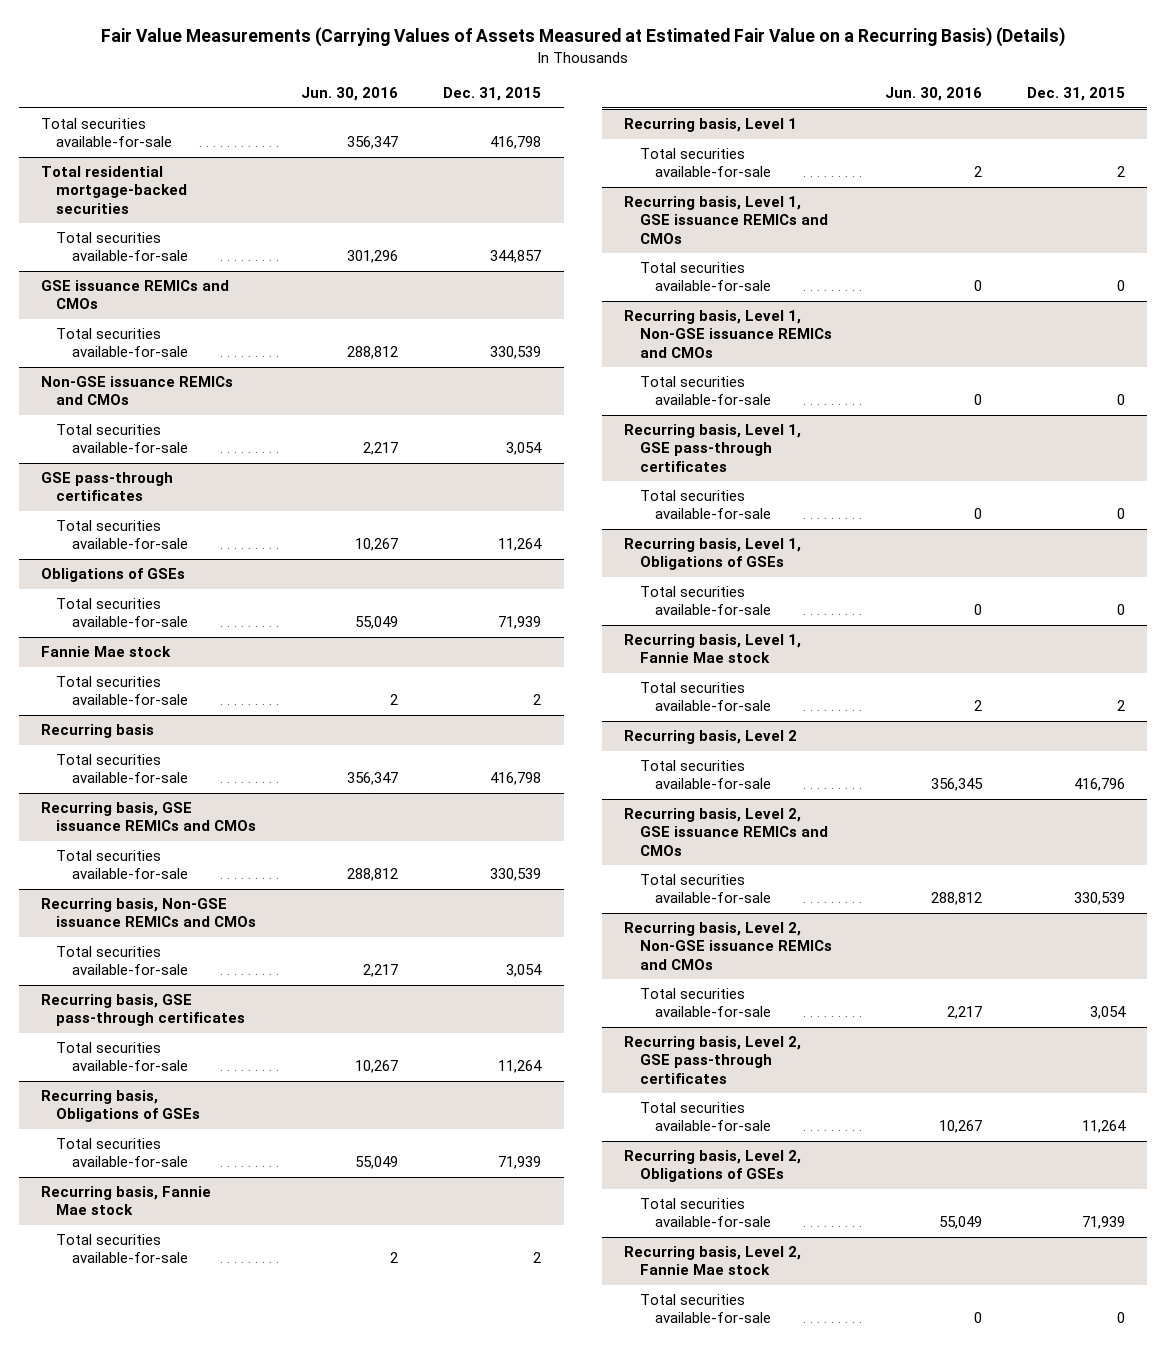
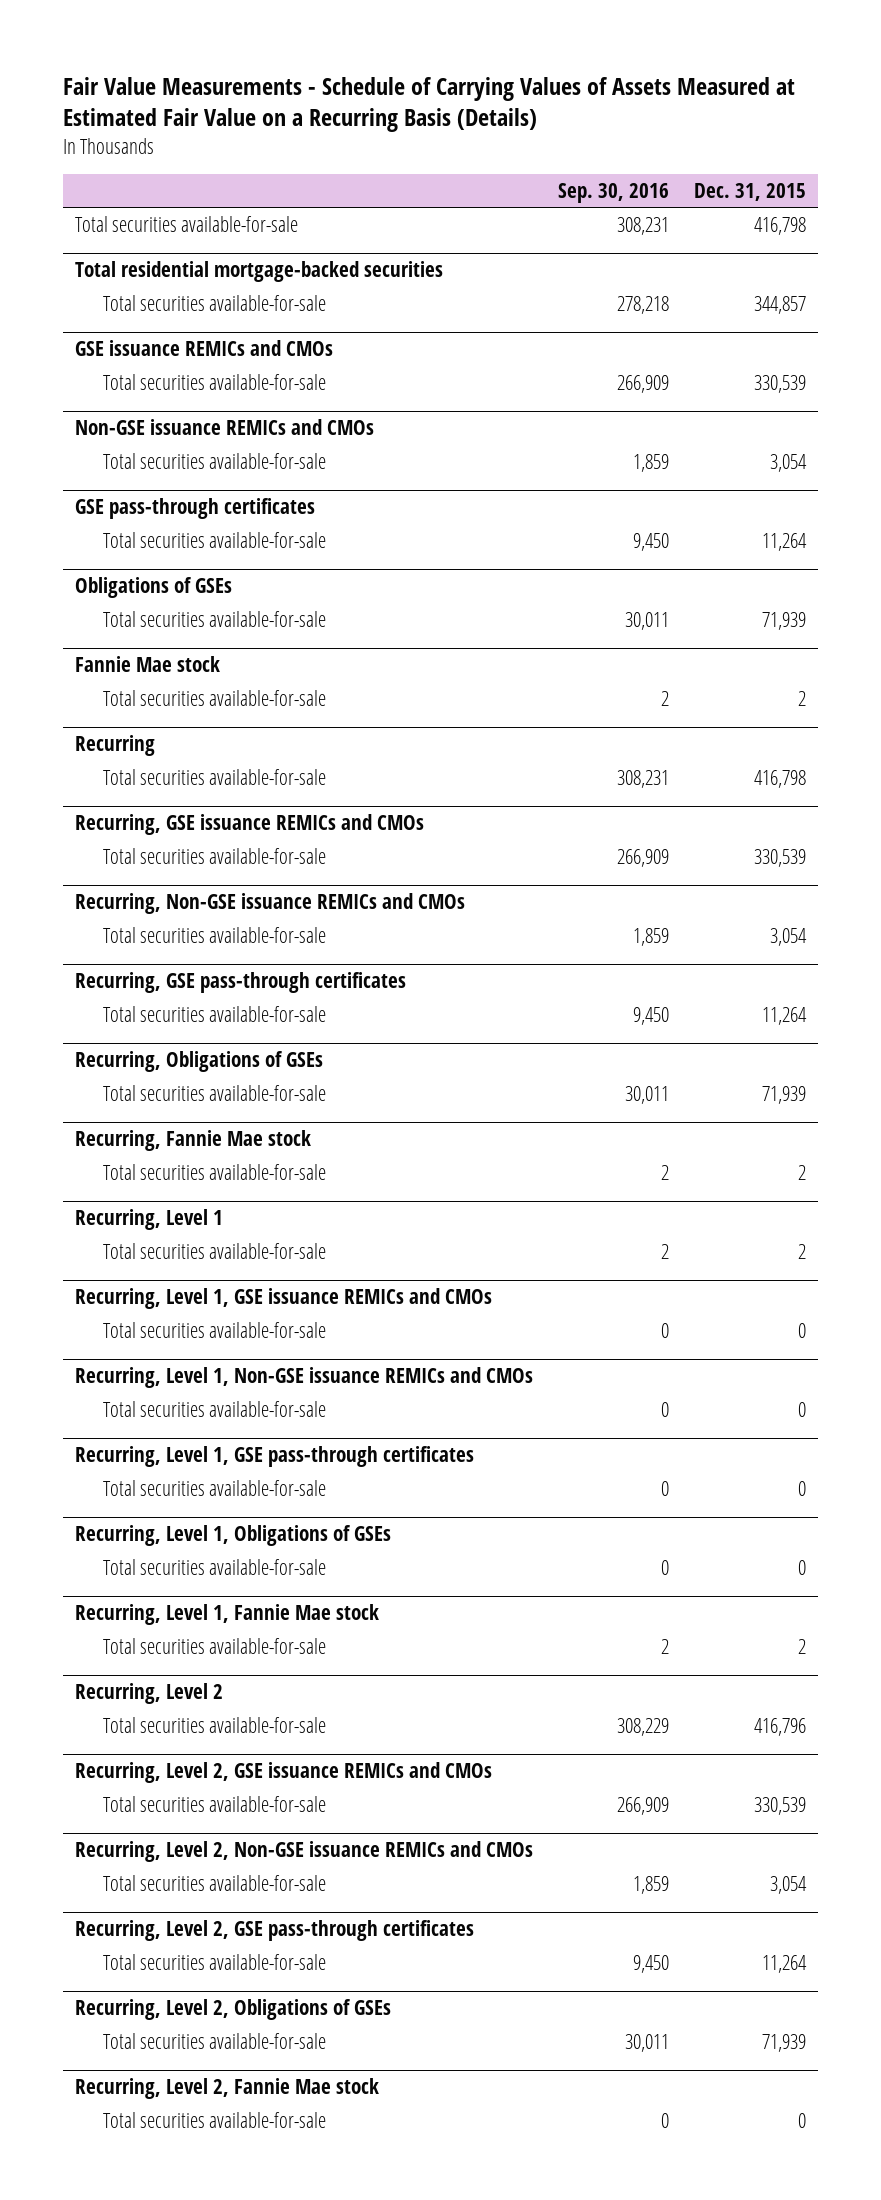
[100,27,1065,48] Fair Value Measurements (Carrying Values of Assets Measured at Estimated Fair Value on a Recurring Basis) (Details) -> [62,76,795,133] Fair Value Measurements - Schedule of Carrying Values of Assets Measured at Estimated Fair Value on a Recurring Basis (Details)
[301,87,399,102] Jun. 30, 2016 -> none
none -> [558,183,670,204] Sep. 30, 2016
[41,724,155,739] Recurring basis -> [75,735,156,757] Recurring
[41,802,257,832] Recurring basis, GSE issuance REMICs and CMOs -> [75,814,425,836] Recurring, GSE issuance REMICs and CMOs
[41,898,257,928] Recurring basis, Non-GSE issuance REMICs and CMOs -> [75,893,466,915] Recurring, Non-GSE issuance REMICs and CMOs
[41,994,246,1027] Recurring basis, GSE pass-through certificates -> [75,972,407,994] Recurring, GSE pass-through certificates
[41,1090,201,1123] Recurring basis, Obligations of GSEs -> [75,1051,324,1073] Recurring, Obligations of GSEs
[41,1186,212,1216] Recurring basis, Fannie Mae stock -> [75,1130,312,1152] Recurring, Fannie Mae stock
[624,118,798,133] Recurring basis, Level 1 -> [75,1209,224,1231] Recurring, Level 1
[624,196,828,244] Recurring basis, Level 1, GSE issuance REMICs and CMOs -> [75,1288,493,1310] Recurring, Level 1, GSE issuance REMICs and CMOs
[624,310,832,358] Recurring basis, Level 1, Non-GSE issuance REMICs and CMOs -> [75,1367,534,1389] Recurring, Level 1, Non-GSE issuance REMICs and CMOs
[624,424,802,472] Recurring basis, Level 1, GSE pass-through certificates -> [75,1446,475,1468] Recurring, Level 1, GSE pass-through certificates
[624,538,802,571] Recurring basis, Level 1, Obligations of GSEs -> [75,1525,392,1547] Recurring, Level 1, Obligations of GSEs
[624,634,802,664] Recurring basis, Level 1, Fannie Mae stock -> [75,1604,380,1626] Recurring, Level 1, Fannie Mae stock
[624,730,798,745] Recurring basis, Level 2 -> [75,1683,224,1705] Recurring, Level 2
[624,808,828,856] Recurring basis, Level 2, GSE issuance REMICs and CMOs -> [75,1762,493,1784] Recurring, Level 2, GSE issuance REMICs and CMOs
[624,922,832,970] Recurring basis, Level 2, Non-GSE issuance REMICs and CMOs -> [75,1841,534,1863] Recurring, Level 2, Non-GSE issuance REMICs and CMOs
[624,1036,802,1084] Recurring basis, Level 2, GSE pass-through certificates -> [75,1920,475,1942] Recurring, Level 2, GSE pass-through certificates
[624,1150,802,1183] Recurring basis, Level 2, Obligations of GSEs -> [75,1999,392,2021] Recurring, Level 2, Obligations of GSEs
[624,1246,802,1276] Recurring basis, Level 2, Fannie Mae stock -> [75,2078,380,2100] Recurring, Level 2, Fannie Mae stock

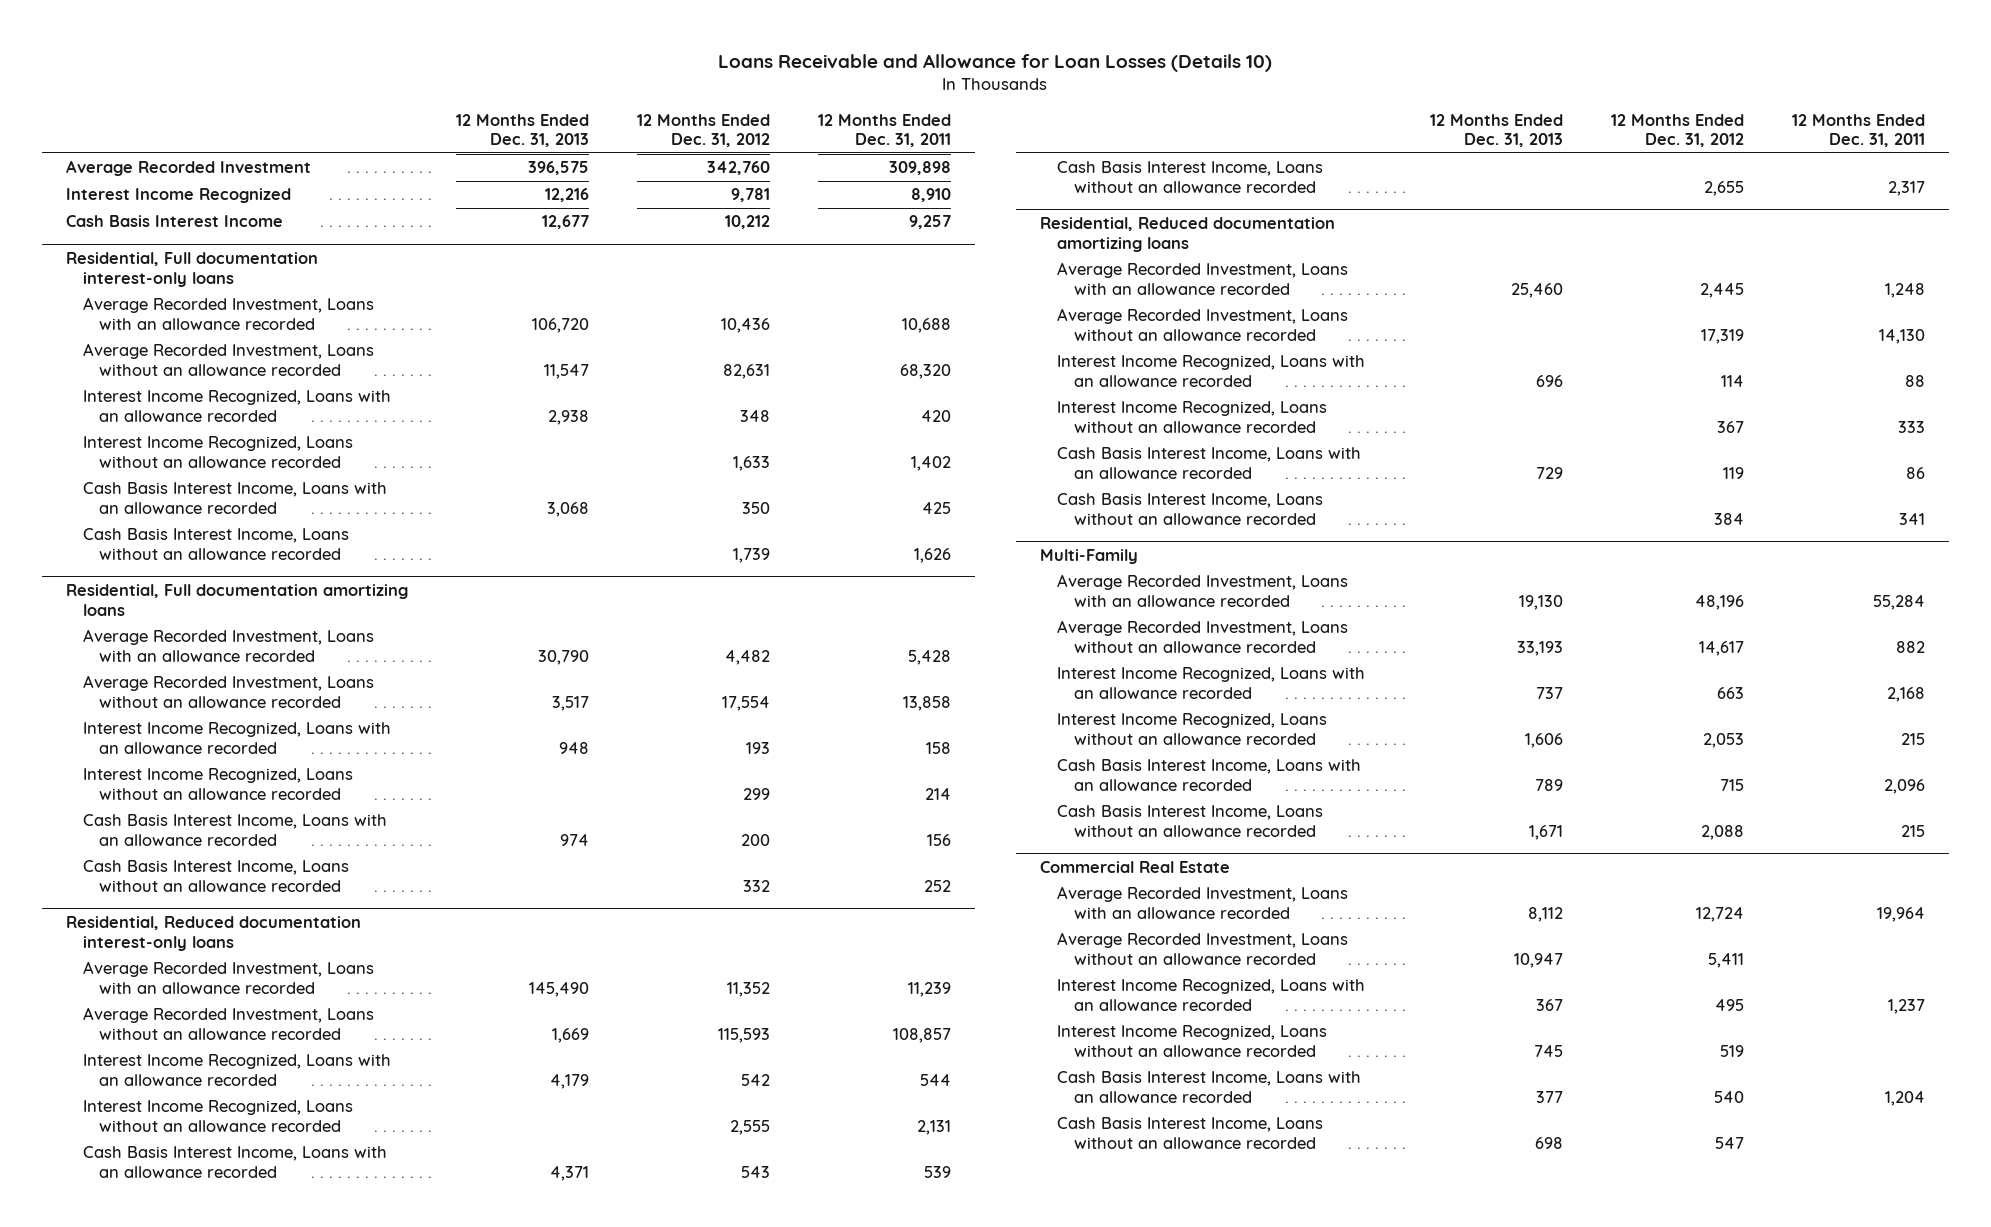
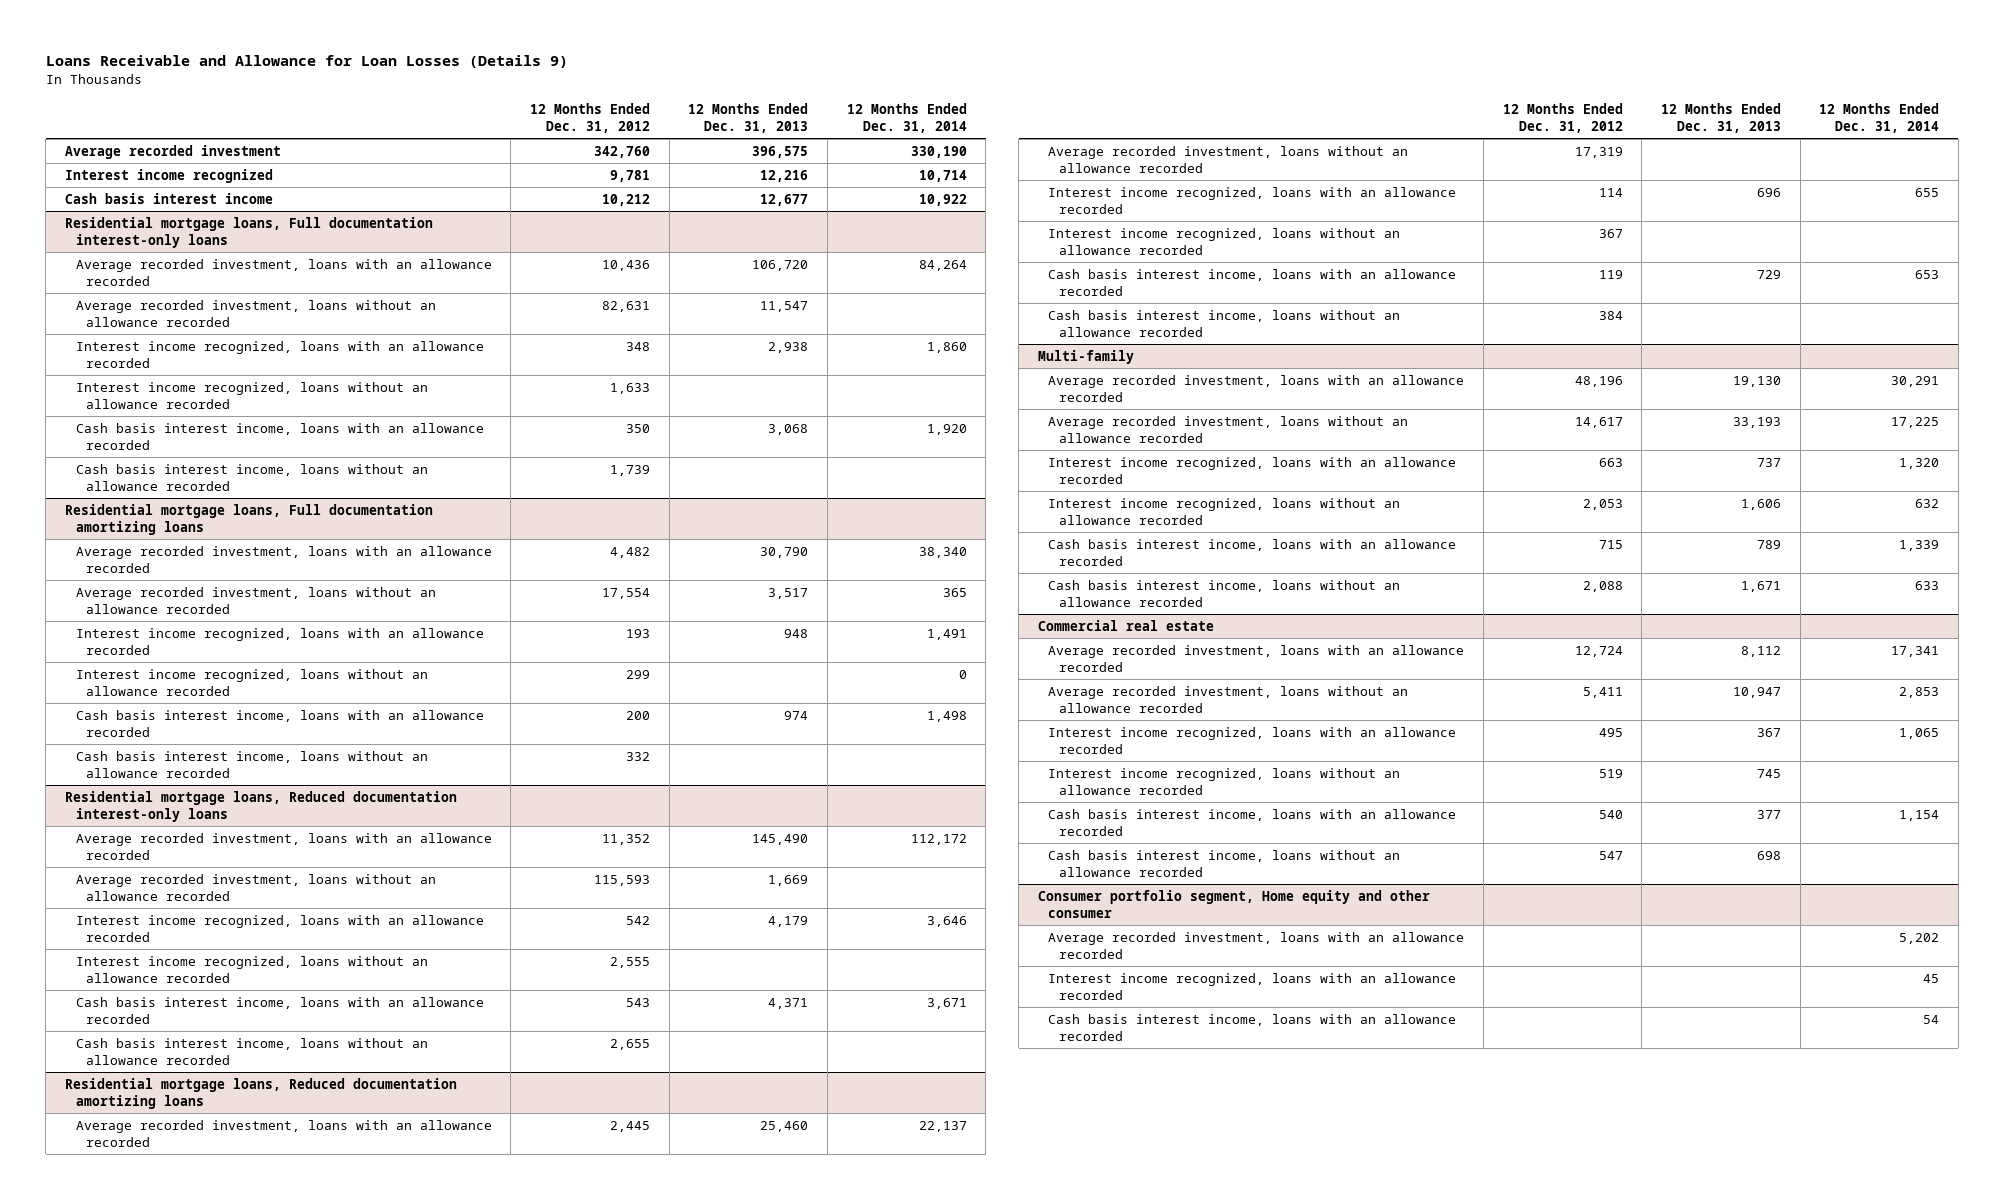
[718,53,1273,72] Loans Receivable and Allowance for Loan Losses (Details 10) -> [45,55,568,69] Loans Receivable and Allowance for Loan Losses (Details 9)
[817,113,951,148] 12 Months Ended Dec. 31, 2011 -> none
none -> [846,102,967,134] 12 Months Ended Dec. 31, 2014
[65,160,311,177] Average Recorded Investment -> [65,144,282,159] Average recorded investment
[65,188,291,204] Interest Income Recognized -> [65,168,274,183] Interest income recognized
[65,215,283,228] Cash Basis Interest Income -> [65,192,274,204] Cash basis interest income
[65,251,318,287] Residential, Full documentation interest-only loans -> [65,216,434,248] Residential mortgage loans, Full documentation interest-only loans
[82,297,374,330] Average Recorded Investment, Loans with an allowance recorded -> [75,258,492,286] Average recorded investment, loans with an allowance recorded
[82,343,374,376] Average Recorded Investment, Loans without an allowance recorded -> [75,299,436,327] Average recorded investment, loans without an allowance recorded
[82,390,391,422] Interest Income Recognized, Loans with an allowance recorded -> [75,340,484,368] Interest income recognized, loans with an allowance recorded
[82,436,353,468] Interest Income Recognized, Loans without an allowance recorded -> [75,381,428,409] Interest income recognized, loans without an allowance recorded
[82,482,387,514] Cash Basis Interest Income, Loans with an allowance recorded -> [75,422,484,450] Cash basis interest income, loans with an allowance recorded
[82,528,349,560] Cash Basis Interest Income, Loans without an allowance recorded -> [75,463,428,491] Cash basis interest income, loans without an allowance recorded
[65,583,408,616] Residential, Full documentation amortizing loans -> [65,503,434,535] Residential mortgage loans, Full documentation amortizing loans
[82,629,374,662] Average Recorded Investment, Loans with an allowance recorded -> [75,545,492,573] Average recorded investment, loans with an allowance recorded
[82,675,374,708] Average Recorded Investment, Loans without an allowance recorded -> [75,586,436,614] Average recorded investment, loans without an allowance recorded
[82,722,391,754] Interest Income Recognized, Loans with an allowance recorded -> [75,627,484,655] Interest income recognized, loans with an allowance recorded
[82,768,353,800] Interest Income Recognized, Loans without an allowance recorded -> [75,668,428,696] Interest income recognized, loans without an allowance recorded
[82,814,387,846] Cash Basis Interest Income, Loans with an allowance recorded -> [75,709,484,737] Cash basis interest income, loans with an allowance recorded
[82,860,349,892] Cash Basis Interest Income, Loans without an allowance recorded -> [75,750,428,778] Cash basis interest income, loans without an allowance recorded
[65,915,361,951] Residential, Reduced documentation interest-only loans -> [65,790,458,822] Residential mortgage loans, Reduced documentation interest-only loans
[82,961,374,994] Average Recorded Investment, Loans with an allowance recorded -> [75,832,492,860] Average recorded investment, loans with an allowance recorded
[82,1007,374,1040] Average Recorded Investment, Loans without an allowance recorded -> [75,873,436,901] Average recorded investment, loans without an allowance recorded
[82,1054,391,1086] Interest Income Recognized, Loans with an allowance recorded -> [75,914,484,942] Interest income recognized, loans with an allowance recorded
[82,1100,353,1132] Interest Income Recognized, Loans without an allowance recorded -> [75,955,428,983] Interest income recognized, loans without an allowance recorded
[82,1146,387,1178] Cash Basis Interest Income, Loans with an allowance recorded -> [75,996,484,1024] Cash basis interest income, loans with an allowance recorded
[1056,161,1323,193] Cash Basis Interest Income, Loans without an allowance recorded -> [75,1037,428,1065] Cash basis interest income, loans without an allowance recorded
[1040,216,1336,252] Residential, Reduced documentation amortizing loans -> [65,1077,458,1109] Residential mortgage loans, Reduced documentation amortizing loans
[1056,262,1348,295] Average Recorded Investment, Loans with an allowance recorded -> [75,1119,492,1147] Average recorded investment, loans with an allowance recorded
[1056,308,1348,341] Average Recorded Investment, Loans without an allowance recorded -> [1048,145,1409,173] Average recorded investment, loans without an allowance recorded
[1056,355,1365,387] Interest Income Recognized, Loans with an allowance recorded -> [1048,186,1457,214] Interest income recognized, loans with an allowance recorded
[1056,401,1327,433] Interest Income Recognized, Loans without an allowance recorded -> [1048,227,1401,255] Interest income recognized, loans without an allowance recorded
[1056,447,1361,479] Cash Basis Interest Income, Loans with an allowance recorded -> [1048,268,1457,296] Cash basis interest income, loans with an allowance recorded
[1056,493,1323,525] Cash Basis Interest Income, Loans without an allowance recorded -> [1048,309,1401,337] Cash basis interest income, loans without an allowance recorded
[1040,548,1139,564] Multi-Family -> [1037,349,1134,364] Multi-family
[1056,574,1348,607] Average Recorded Investment, Loans with an allowance recorded -> [1048,374,1465,402] Average recorded investment, loans with an allowance recorded
[1056,620,1348,653] Average Recorded Investment, Loans without an allowance recorded -> [1048,415,1409,443] Average recorded investment, loans without an allowance recorded
[1056,667,1365,699] Interest Income Recognized, Loans with an allowance recorded -> [1048,456,1457,484] Interest income recognized, loans with an allowance recorded
[1056,713,1327,745] Interest Income Recognized, Loans without an allowance recorded -> [1048,497,1401,525] Interest income recognized, loans without an allowance recorded
[1056,759,1361,791] Cash Basis Interest Income, Loans with an allowance recorded -> [1048,538,1457,566] Cash basis interest income, loans with an allowance recorded
[1056,805,1323,837] Cash Basis Interest Income, Loans without an allowance recorded -> [1048,579,1401,607] Cash basis interest income, loans without an allowance recorded
[1040,860,1231,873] Commercial Real Estate -> [1037,619,1214,631] Commercial real estate
[1056,886,1348,919] Average Recorded Investment, Loans with an allowance recorded -> [1048,644,1465,672] Average recorded investment, loans with an allowance recorded
[1056,932,1348,965] Average Recorded Investment, Loans without an allowance recorded -> [1048,685,1409,713] Average recorded investment, loans without an allowance recorded
[1056,979,1365,1011] Interest Income Recognized, Loans with an allowance recorded -> [1048,726,1457,754] Interest income recognized, loans with an allowance recorded
[1056,1025,1327,1057] Interest Income Recognized, Loans without an allowance recorded -> [1048,767,1401,795] Interest income recognized, loans without an allowance recorded
[1056,1071,1361,1103] Cash Basis Interest Income, Loans with an allowance recorded -> [1048,808,1457,836] Cash basis interest income, loans with an allowance recorded
[1056,1117,1323,1149] Cash Basis Interest Income, Loans without an allowance recorded -> [1048,849,1401,877] Cash basis interest income, loans without an allowance recorded
none -> [1037,889,1430,918] Consumer portfolio segment, Home equity and other consumer
none -> [1048,931,1465,959] Average recorded investment, loans with an allowance recorded
none -> [1048,972,1457,1000] Interest income recognized, loans with an allowance recorded
none -> [1048,1013,1457,1041] Cash basis interest income, loans with an allowance recorded

